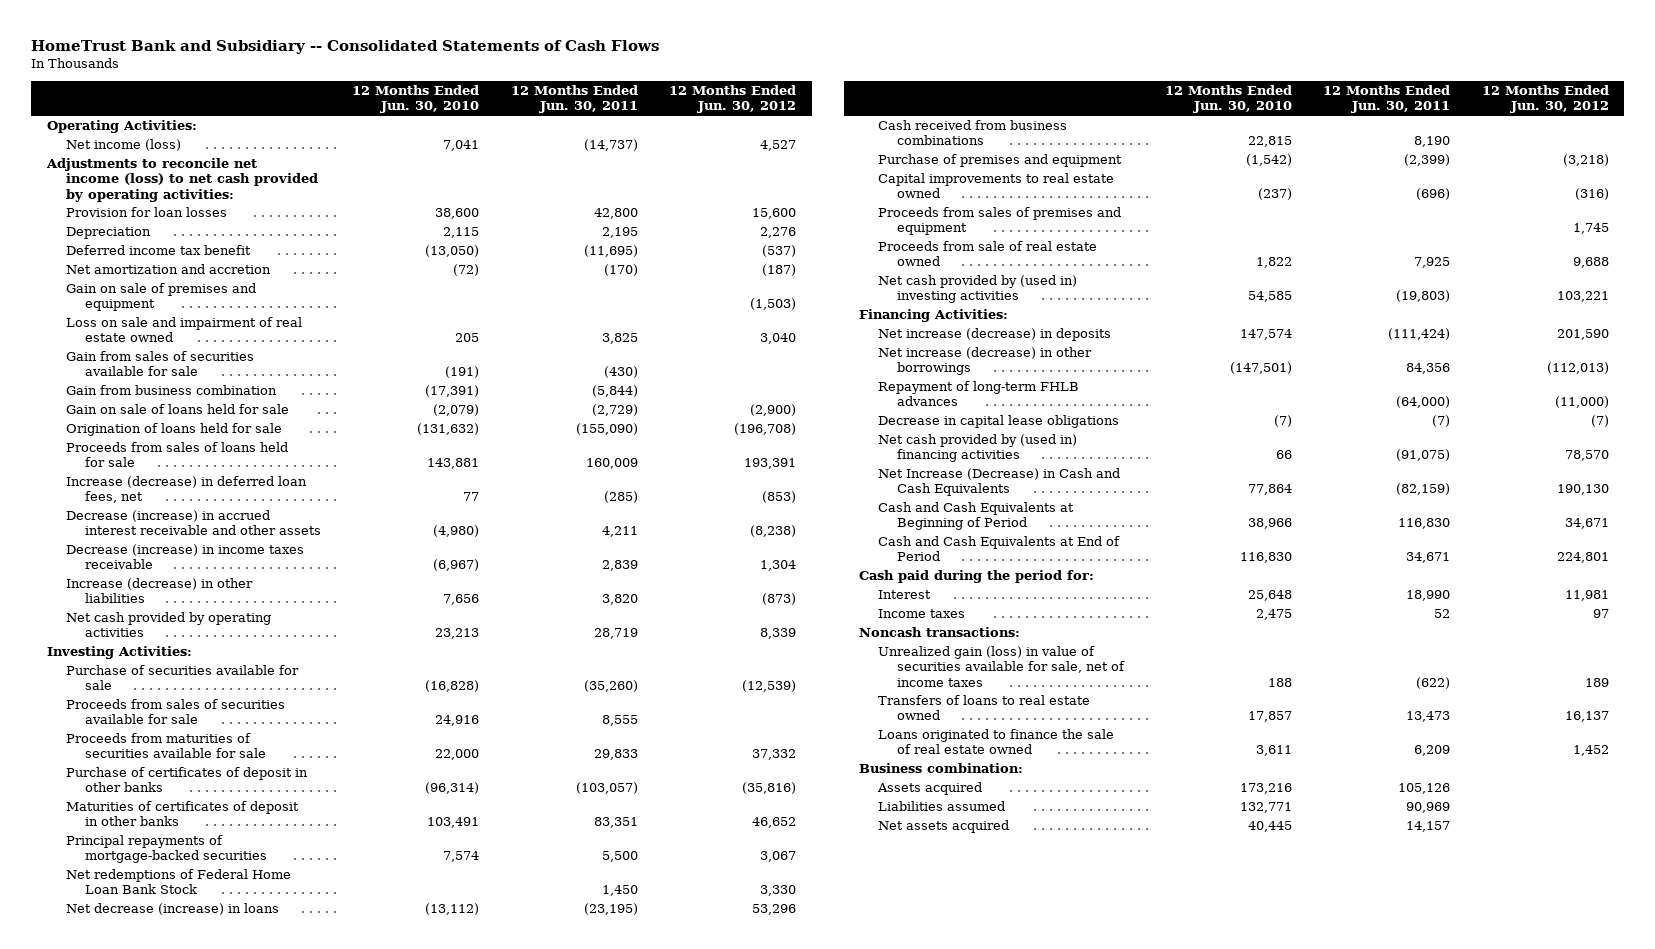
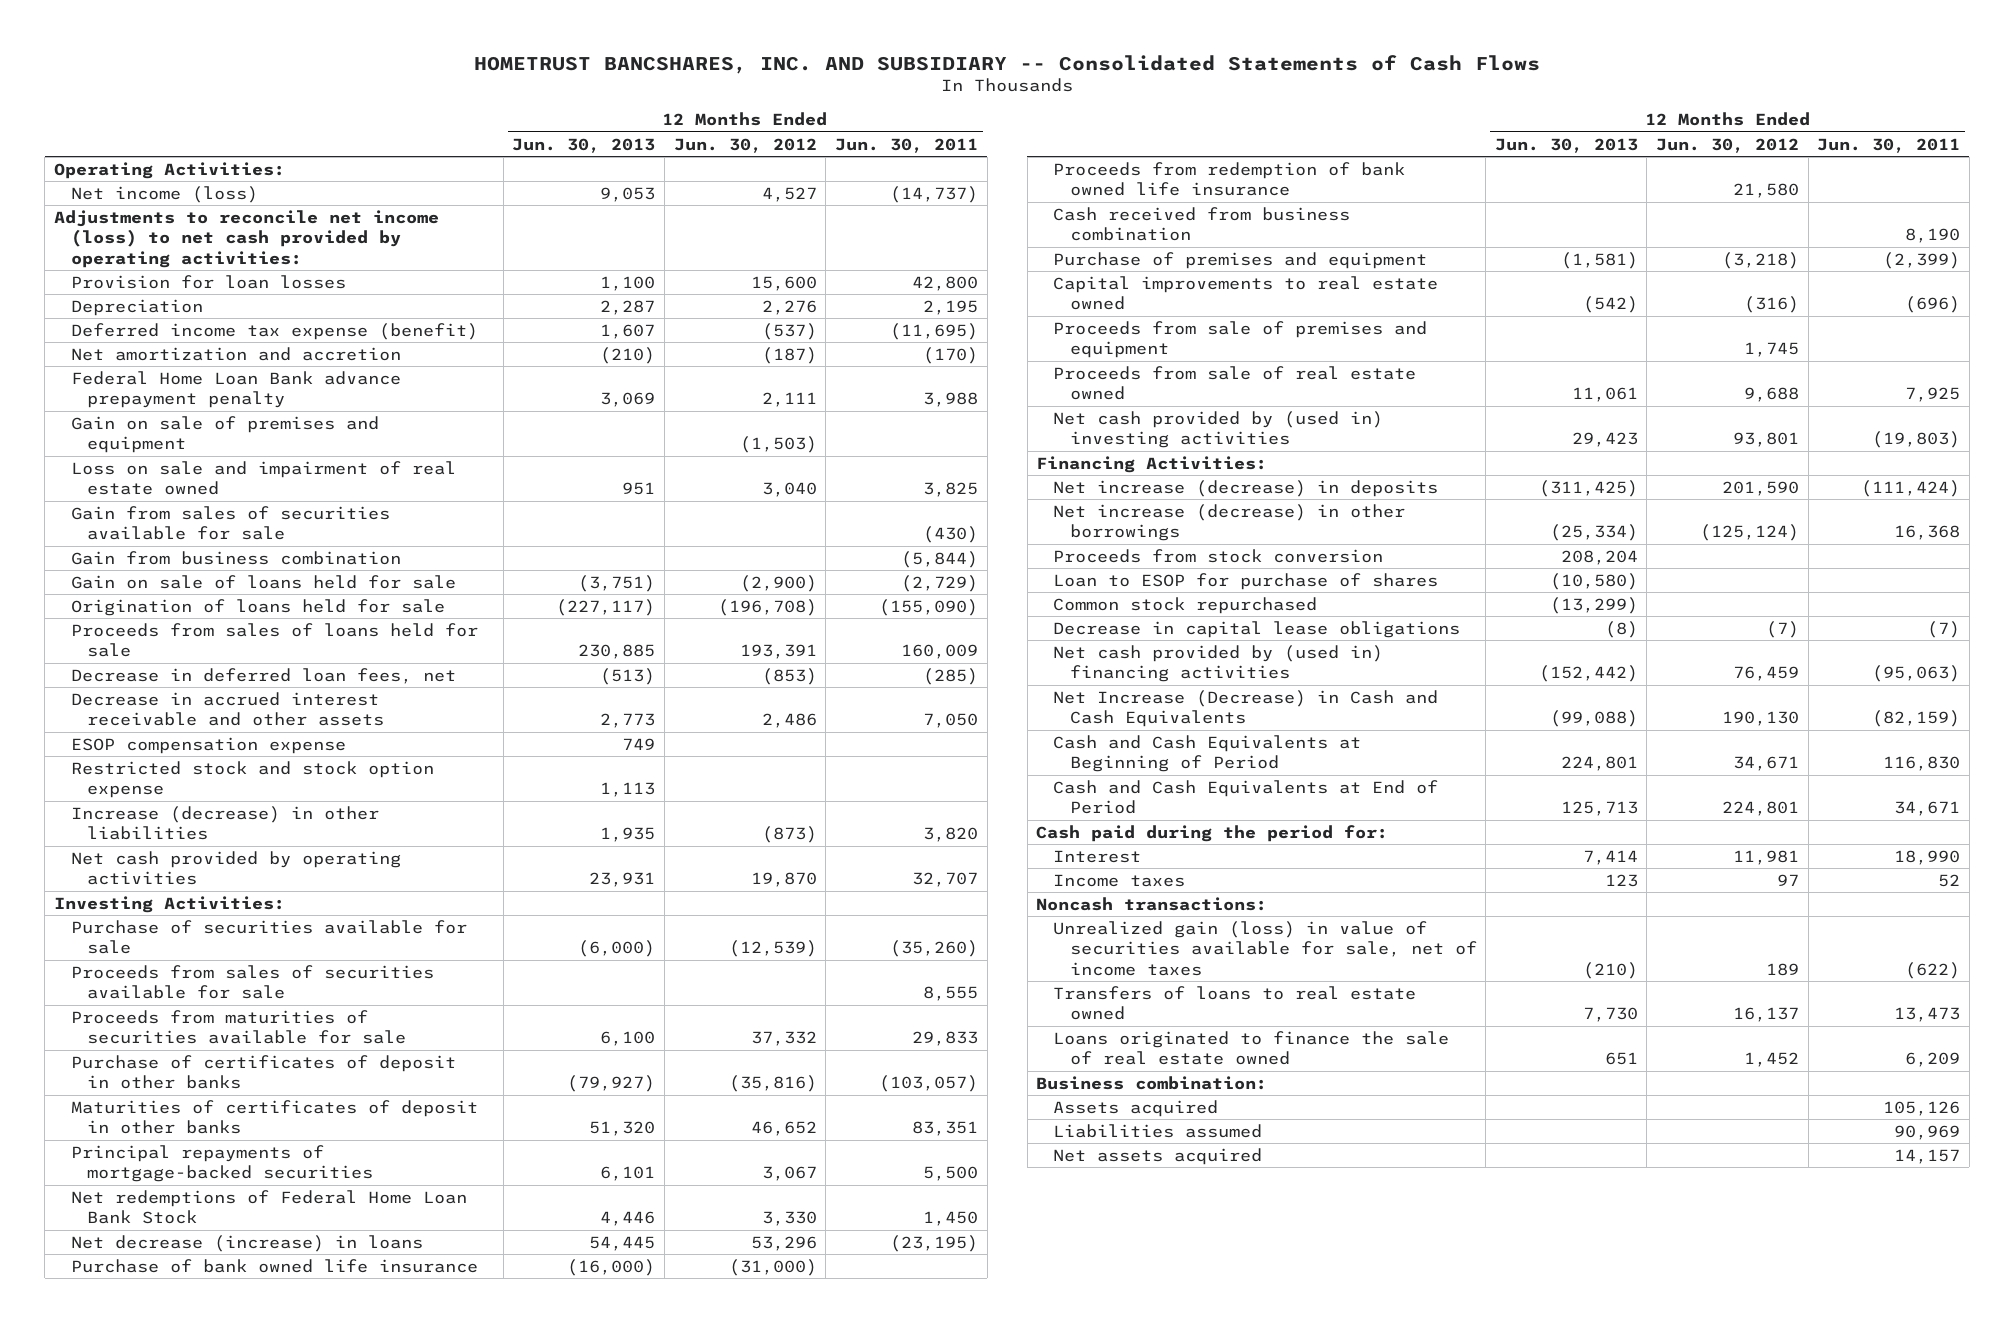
[31,39,660,54] HomeTrust Bank and Subsidiary -- Consolidated Statements of Cash Flows -> [474,54,1541,74] HOMETRUST BANCSHARES, INC. AND SUBSIDIARY -- Consolidated Statements of Cash Flows
[352,85,480,114] 12 Months Ended Jun. 30, 2010 -> none
none -> [512,137,656,153] Jun. 30, 2013
[65,245,251,256] Deferred income tax benefit -> [70,322,478,340] Deferred income tax expense (benefit)
none -> [70,370,401,409] Federal Home Loan Bank advance prepayment penalty
[65,544,304,570] Decrease (increase) in income taxes receivable -> none
[65,476,307,504] Increase (decrease) in deferred loan fees, net -> [70,667,456,684] Decrease in deferred loan fees, net
[65,510,321,536] Decrease (increase) in accrued interest receivable and other assets -> [70,691,385,727] Decrease in accrued interest receivable and other assets
[601,526,638,538] 4,211 -> [922,713,978,729] 7,050
[750,525,797,538] (8,238) -> [761,713,817,729] 2,486
none -> [70,736,346,754] ESOP compensation expense
none -> [70,760,434,799] Restricted stock and stock option expense
[593,628,638,640] 28,719 -> [911,872,978,888] 32,707
[760,628,797,640] 8,339 -> [750,872,817,888] 19,870
none -> [70,1258,478,1273] Purchase of bank owned life insurance
none -> [1052,161,1405,197] Proceeds from redemption of bank owned life insurance
[878,120,1068,146] Cash received from business combinations -> [1052,206,1350,242] Cash received from business combination
[878,207,1122,236] Proceeds from sales of premises and equipment -> [1052,320,1427,359] Proceeds from sale of premises and equipment
[1556,291,1609,303] 103,221 -> [1733,432,1800,448] 93,801
[878,381,1080,407] Repayment of long-term FHLB advances -> none
[1406,363,1451,375] 84,356 -> [1894,525,1961,541] 16,368
[1546,362,1609,375] (112,013) -> [1700,524,1800,542] (125,124)
none -> [1052,548,1383,563] Proceeds from stock conversion
none -> [1052,572,1438,590] Loan to ESOP for purchase of shares
none -> [1052,596,1317,614] Common stock repurchased
[1396,449,1451,462] (91,075) -> [1872,665,1961,683] (95,063)
[1564,450,1609,462] 78,570 -> [1733,666,1800,682] 76,459

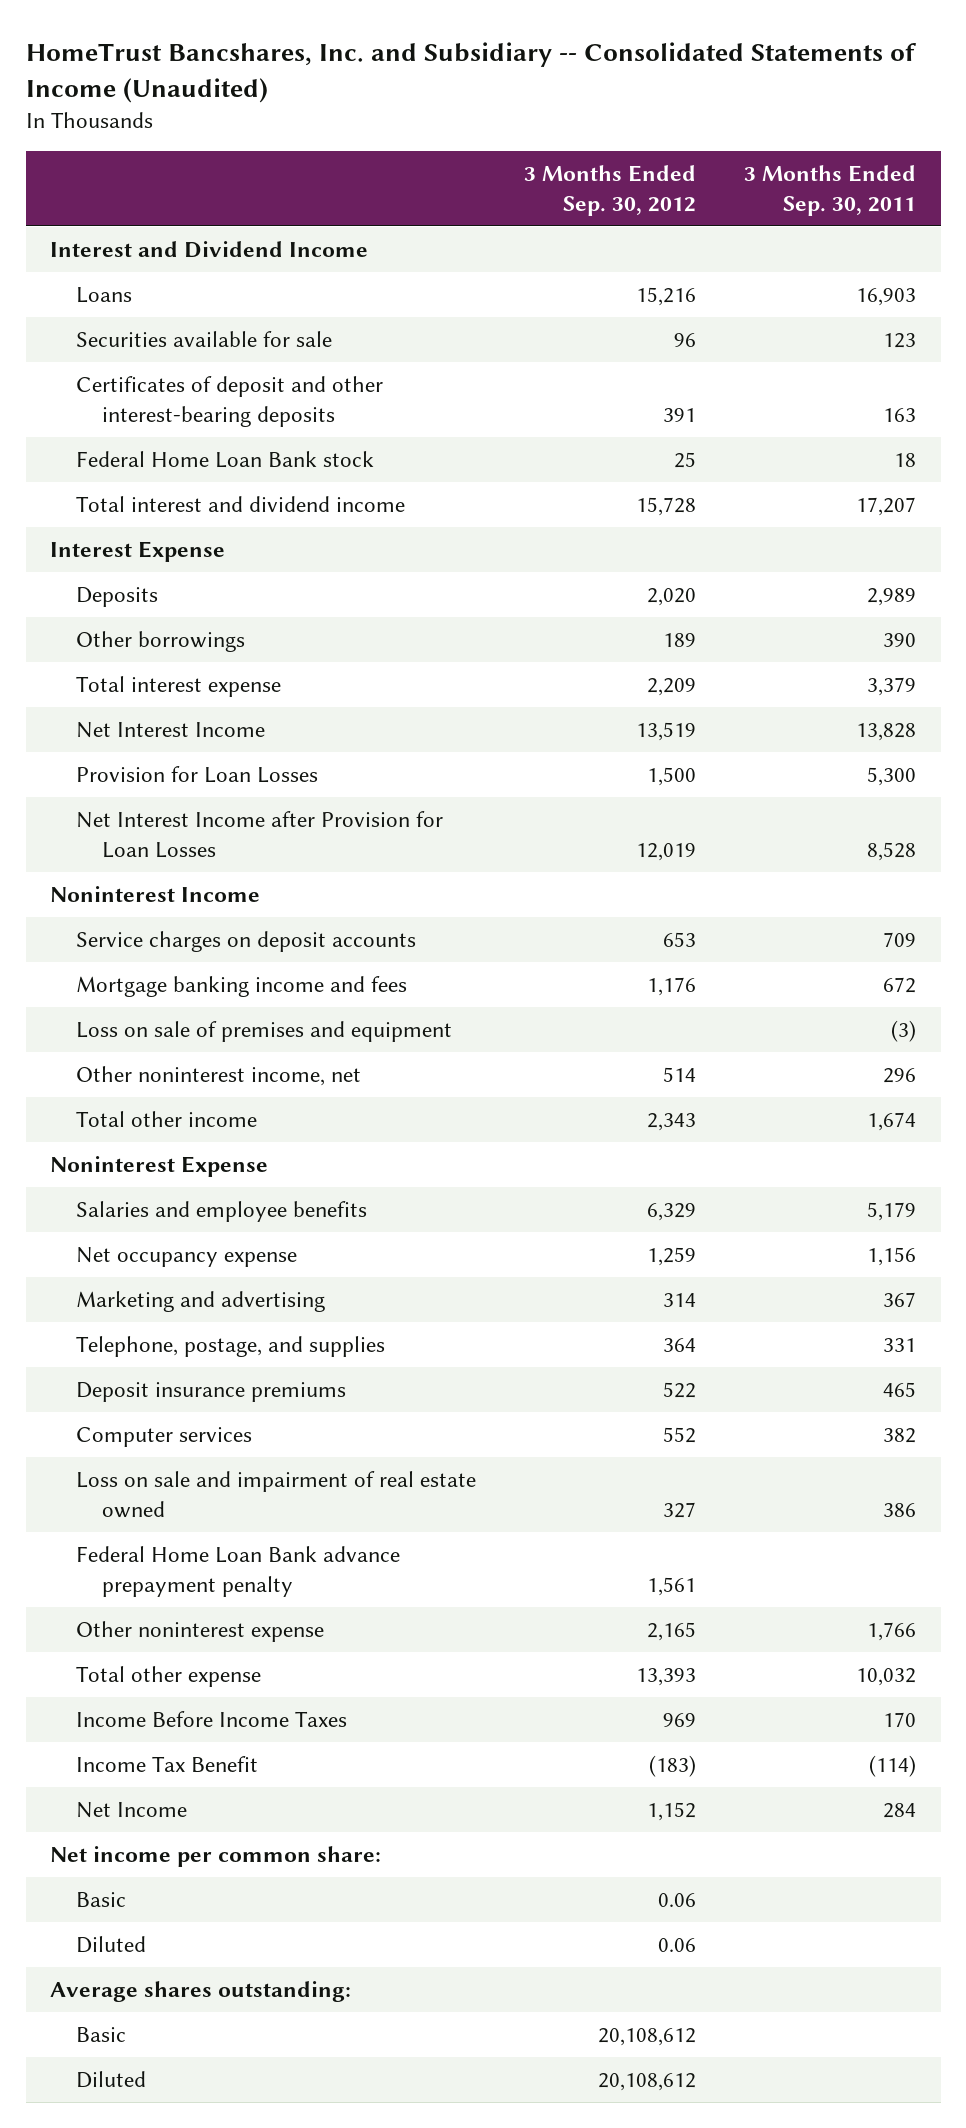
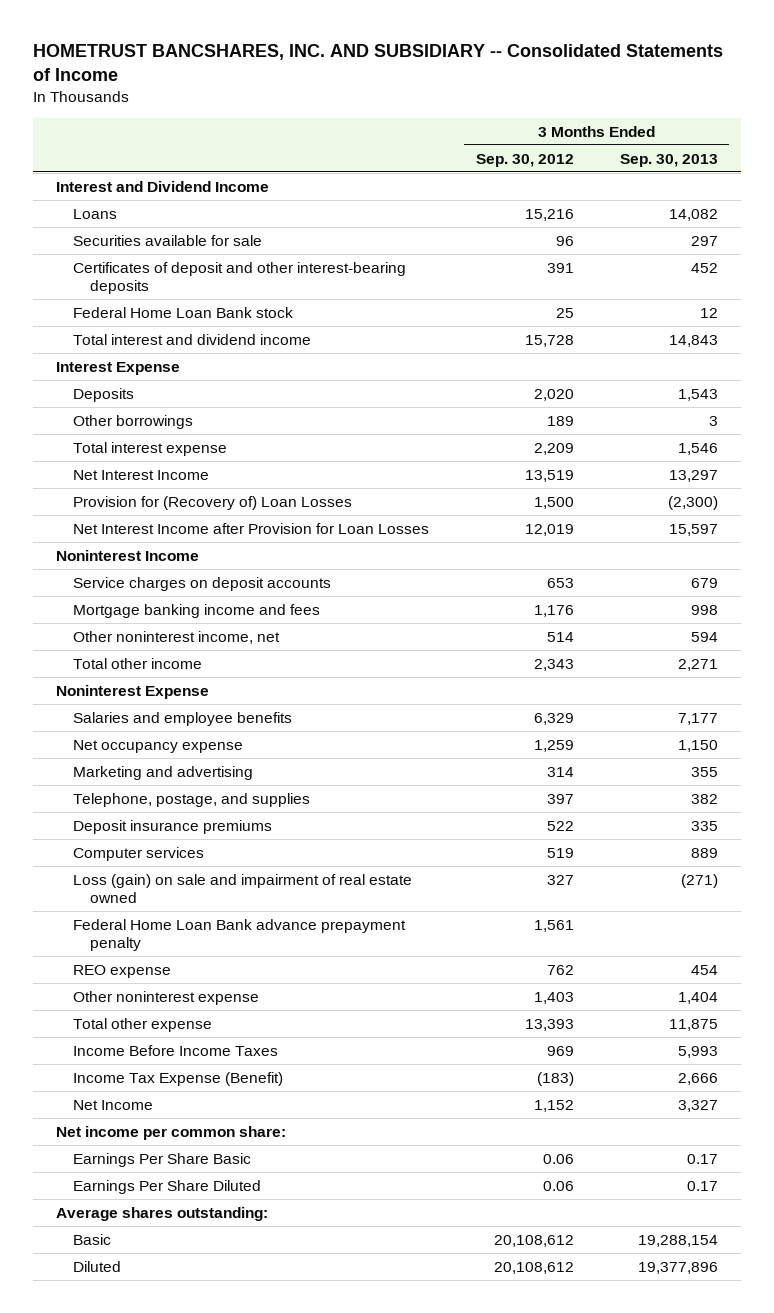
[25,42,917,104] HomeTrust Bancshares, Inc. and Subsidiary -- Consolidated Statements of Income (Unaudited) -> [33,44,724,82] HOMETRUST BANCSHARES, INC. AND SUBSIDIARY -- Consolidated Statements of Income
[744,164,917,216] 3 Months Ended Sep. 30, 2011 -> none
none -> [619,153,718,167] Sep. 30, 2013
[75,765,318,783] Provision for Loan Losses -> [73,495,353,510] Provision for (Recovery of) Loan Losses
[75,1020,452,1042] Loss on sale of premises and equipment -> none
[663,1337,697,1352] 364 -> [546,793,574,804] 397
[663,1426,697,1443] 552 -> [546,847,574,858] 519
[75,1470,476,1518] Loss on sale and impairment of real estate owned -> [73,873,413,903] Loss (gain) on sale and impairment of real estate owned
none -> [73,964,172,978] REO expense
[647,1621,697,1641] 2,165 -> [533,991,574,1004] 1,403
[75,1755,258,1772] Income Tax Benefit -> [73,1071,284,1086] Income Tax Expense (Benefit)
[75,1891,126,1907] Basic -> [73,1152,252,1167] Earnings Per Share Basic
[75,1935,146,1953] Diluted -> [73,1179,262,1194] Earnings Per Share Diluted

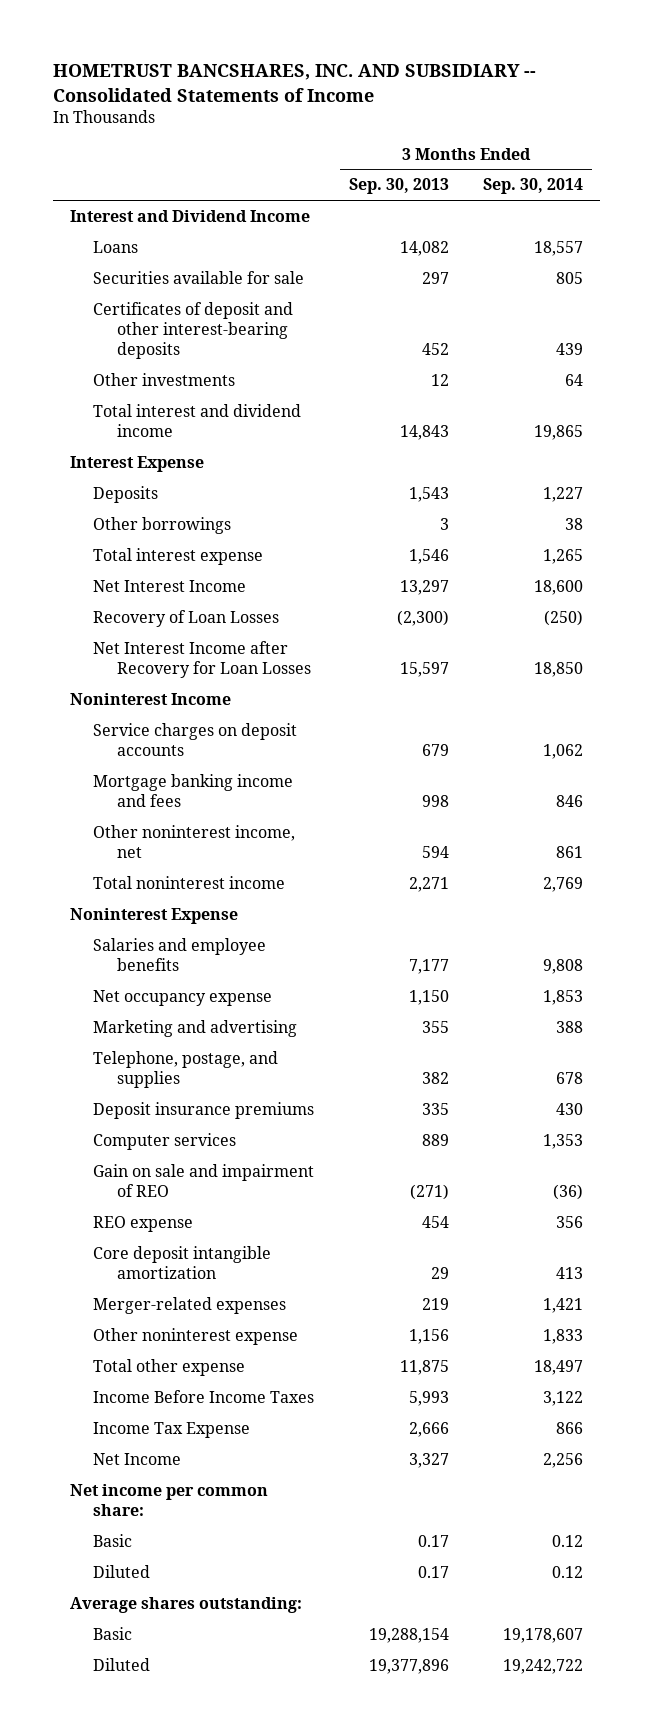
[475,153,574,167] Sep. 30, 2012 -> none
none -> [483,178,584,195] Sep. 30, 2014
[73,306,294,318] Federal Home Loan Bank stock -> none
none -> [93,373,236,387] Other investments
[73,495,353,510] Provision for (Recovery of) Loan Losses -> [93,610,280,628] Recovery of Loan Losses
[73,522,430,534] Net Interest Income after Provision for Loan Losses -> [93,641,311,679] Net Interest Income after Recovery for Loan Losses
[73,657,203,669] Total other income -> [93,876,286,890] Total noninterest income
[73,918,407,951] Federal Home Loan Bank advance prepayment penalty -> none
[73,873,413,903] Loss (gain) on sale and impairment of real estate owned -> [93,1164,315,1198] Gain on sale and impairment of REO
none -> [93,1246,272,1280] Core deposit intangible amortization
none -> [93,1297,287,1315] Merger-related expenses
[677,991,718,1004] 1,404 -> [408,1329,449,1345] 1,156
[73,1071,284,1086] Income Tax Expense (Benefit) -> [93,1422,251,1439] Income Tax Expense
[73,1152,252,1167] Earnings Per Share Basic -> [93,1534,133,1548] Basic
[73,1179,262,1194] Earnings Per Share Diluted -> [93,1565,151,1579] Diluted

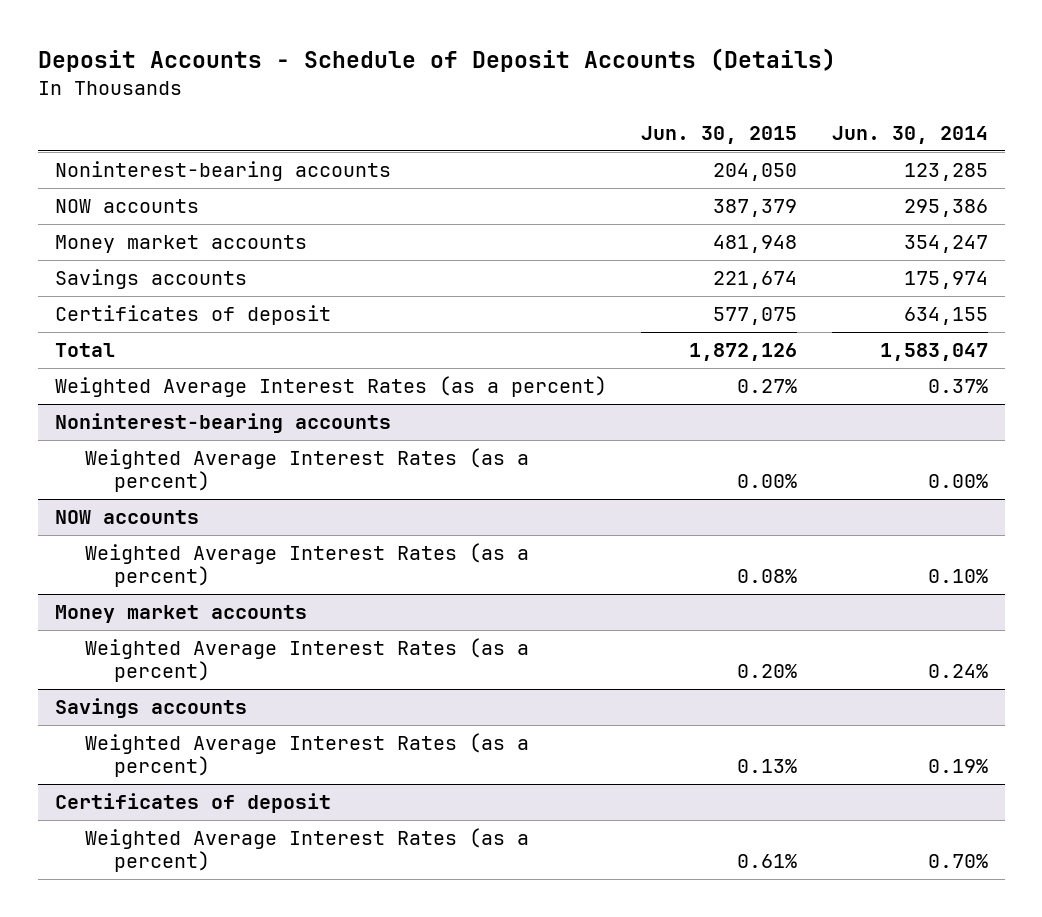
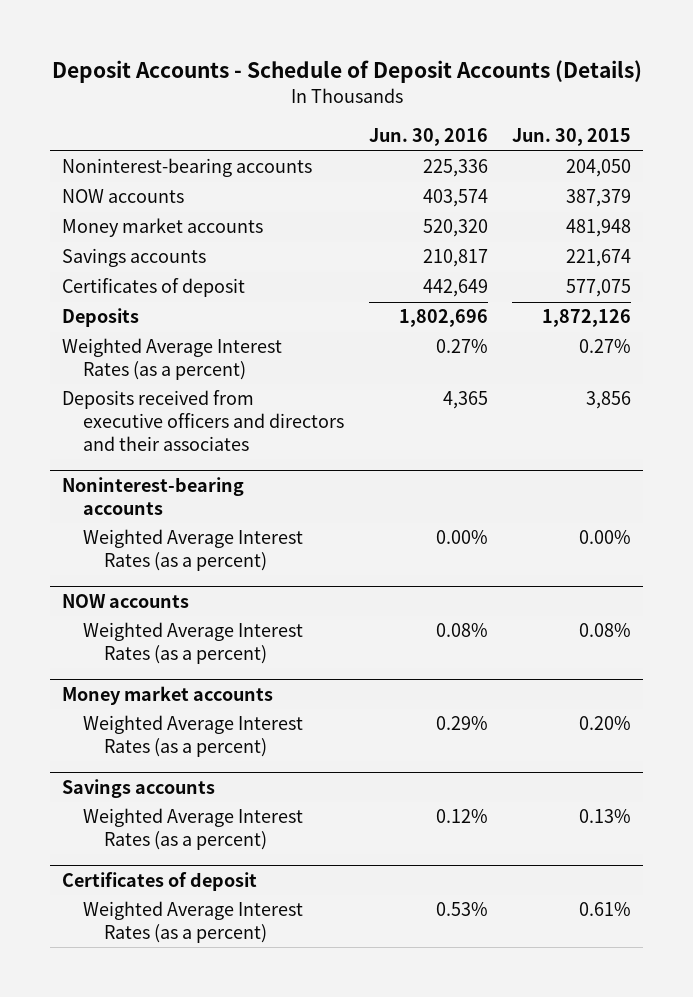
[831,126,988,145] Jun. 30, 2014 -> none
none -> [368,128,488,147] Jun. 30, 2016
[54,343,115,358] Total -> [62,308,140,328] Deposits
none -> [62,390,345,452] Deposits received from executive officers and directors and their associates

